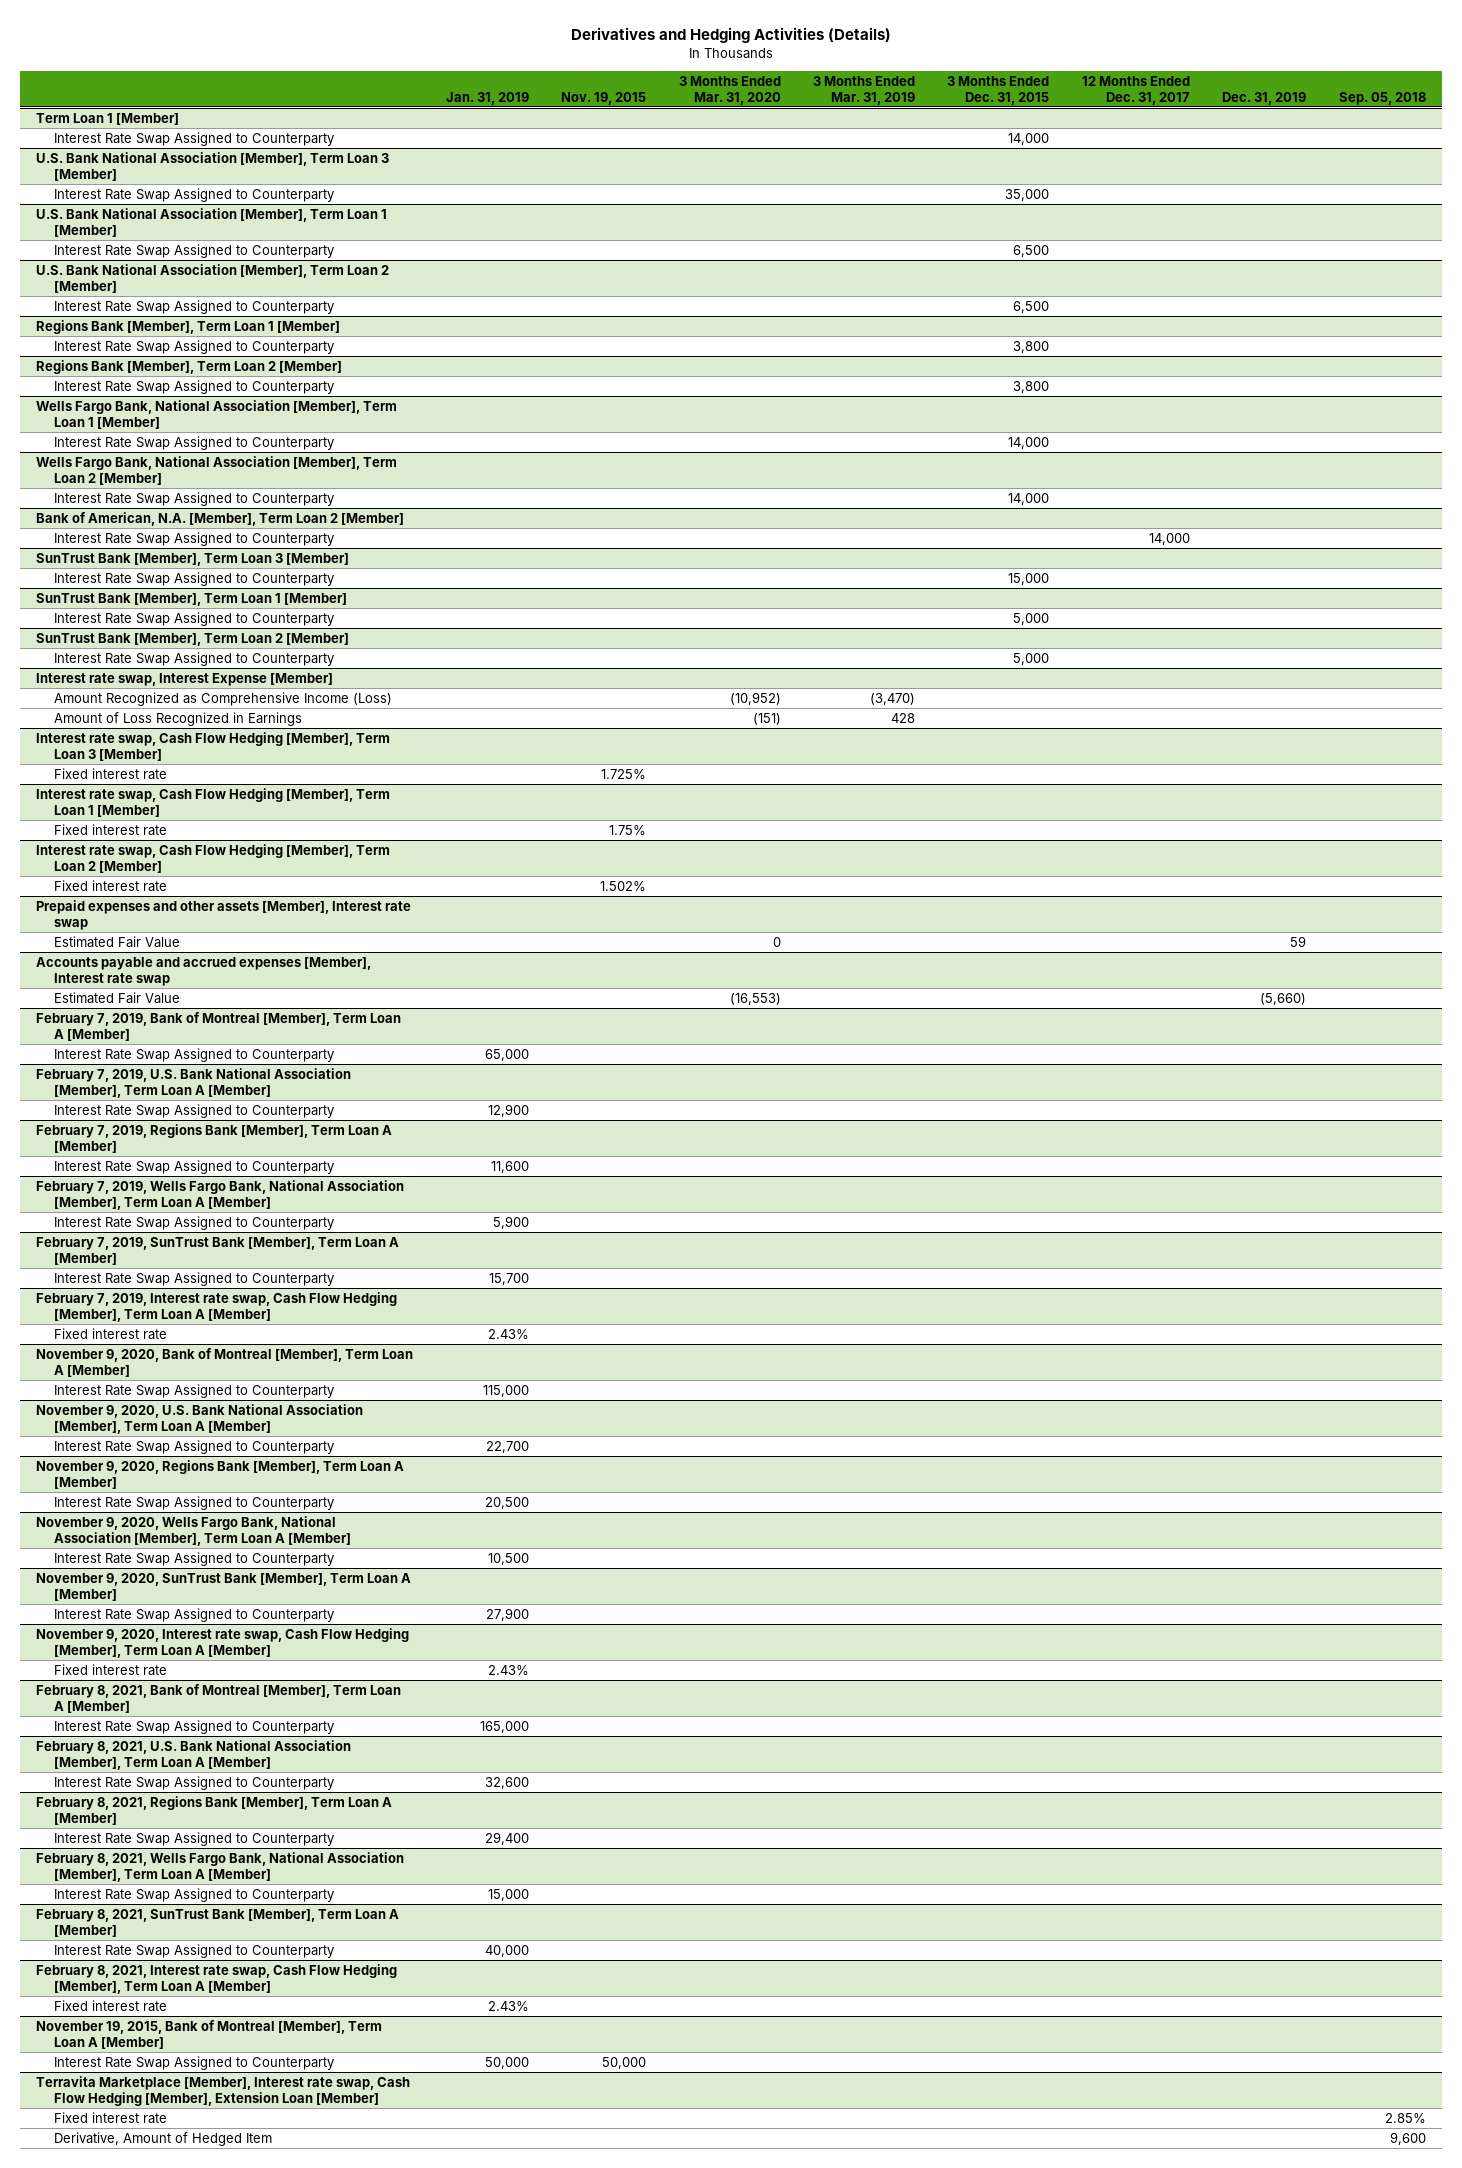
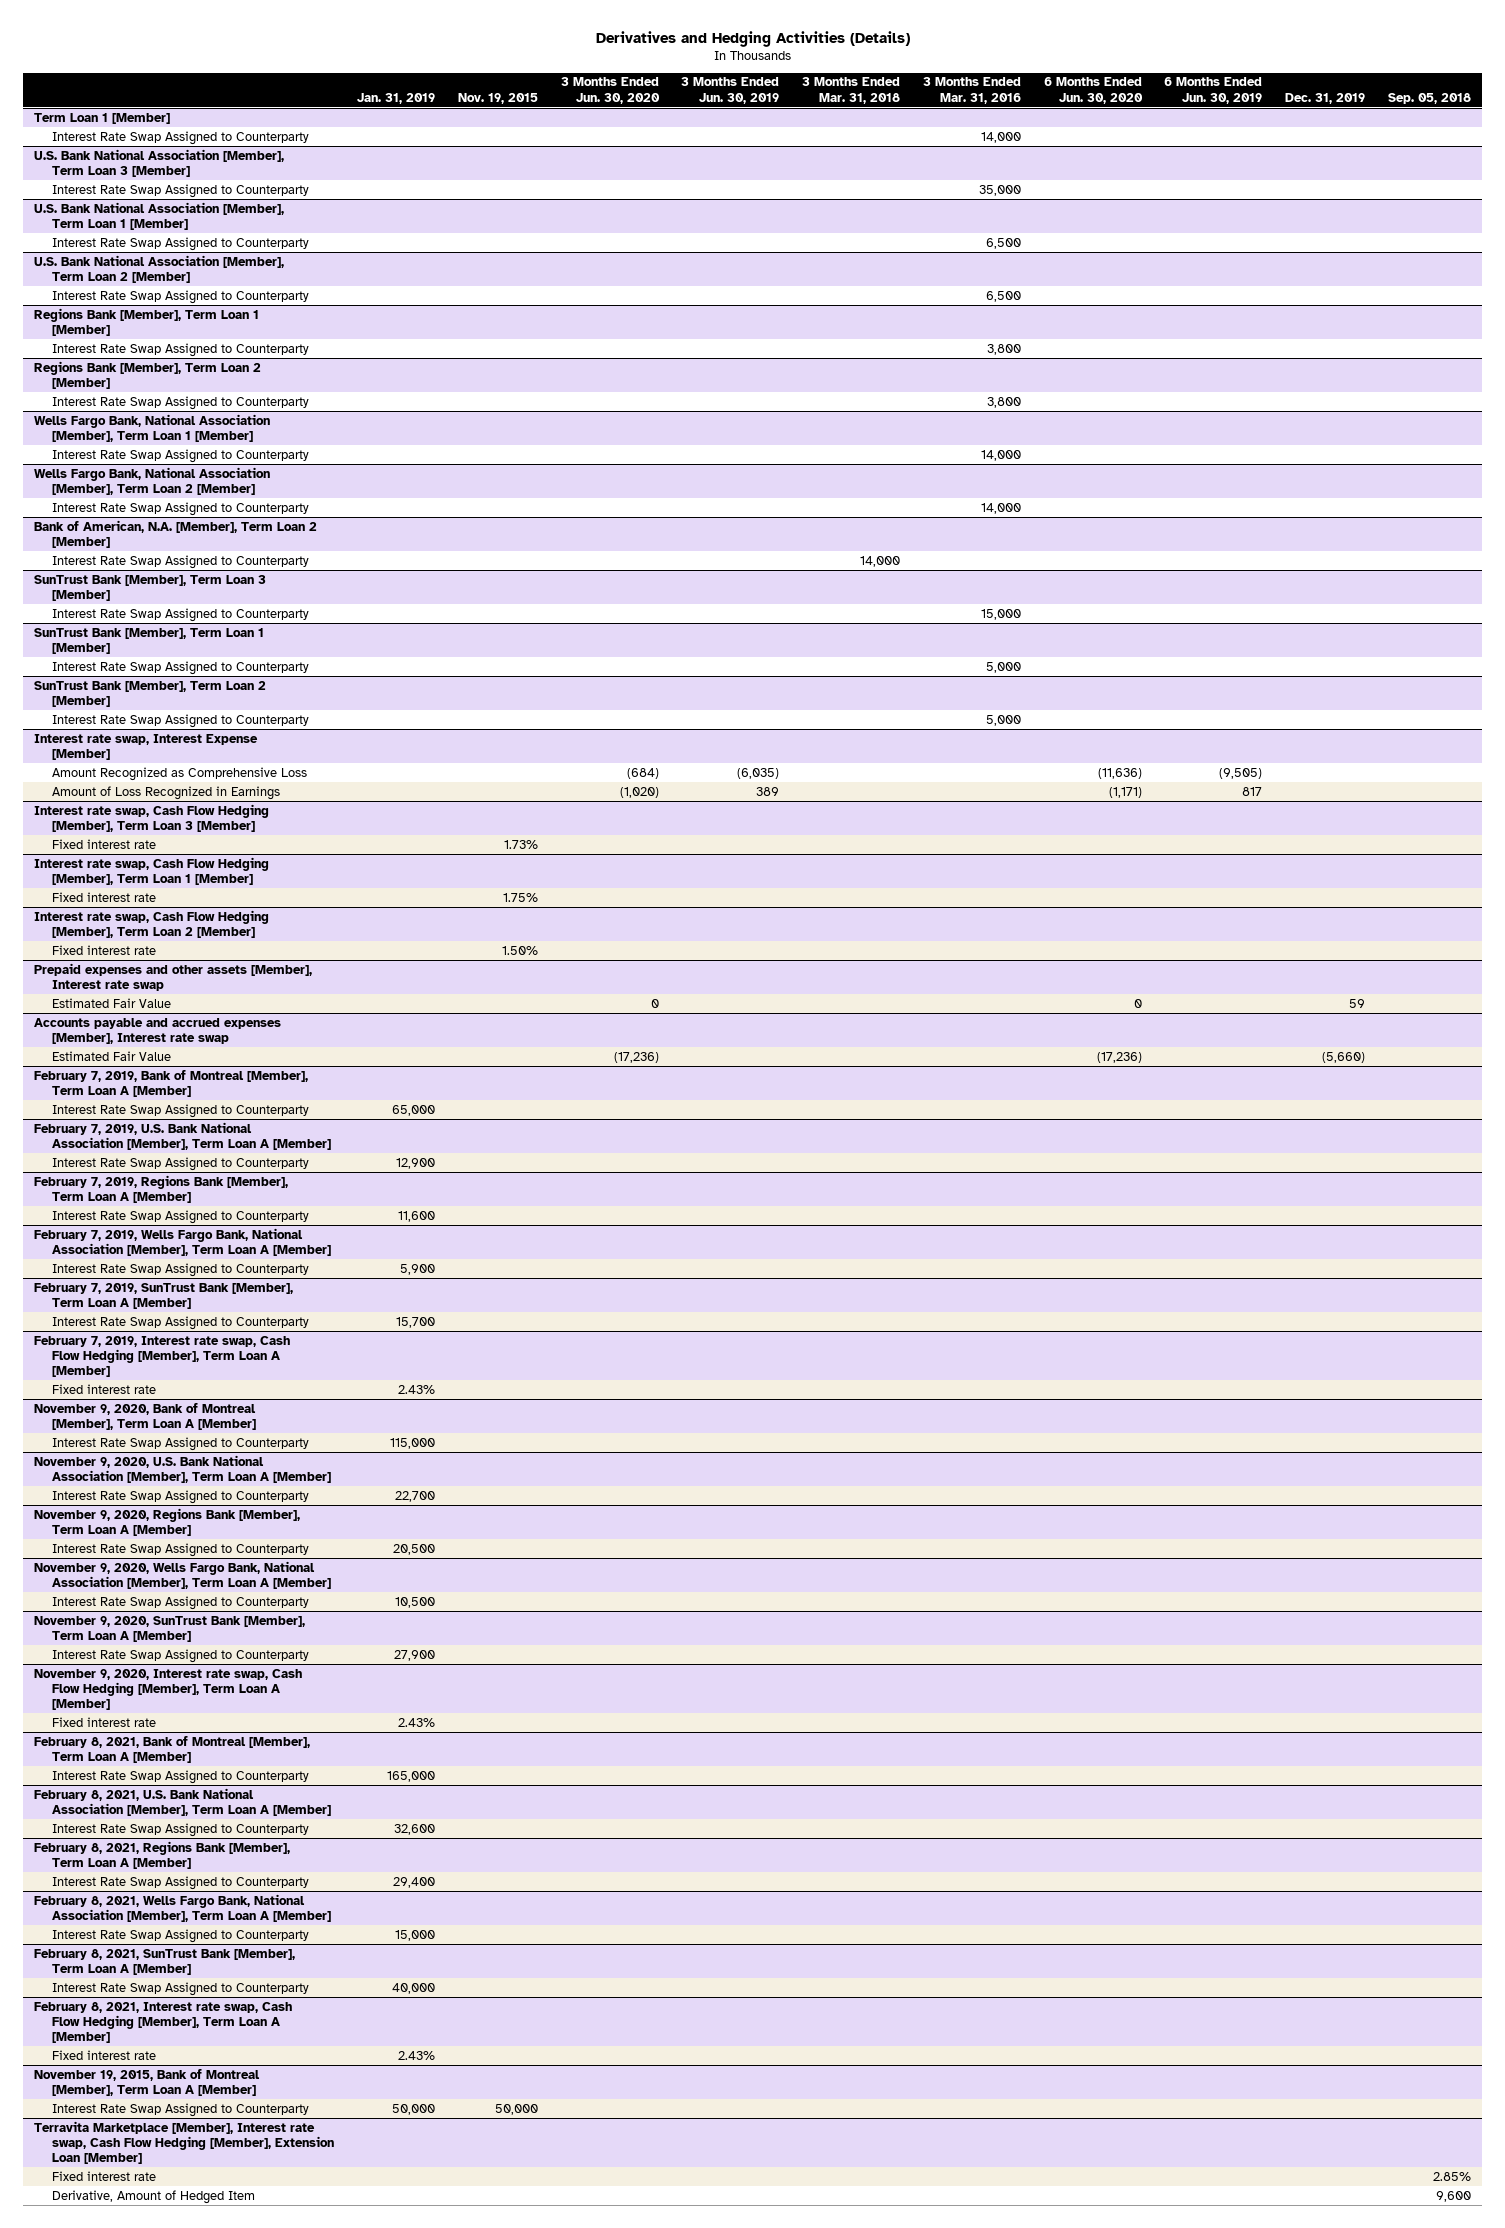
[678,75,781,105] 3 Months Ended Mar. 31, 2020 -> none
[813,75,916,105] 3 Months Ended Mar. 31, 2019 -> none
[947,75,1050,105] 3 Months Ended Dec. 31, 2015 -> none
[1081,75,1190,105] 12 Months Ended Dec. 31, 2017 -> none
none -> [560,77,660,104] 3 Months Ended Jun. 30, 2020
none -> [681,77,780,104] 3 Months Ended Jun. 30, 2019
none -> [802,77,901,104] 3 Months Ended Mar. 31, 2018
none -> [922,77,1021,104] 3 Months Ended Mar. 31, 2016
none -> [1043,77,1143,104] 6 Months Ended Jun. 30, 2020
none -> [1164,77,1263,104] 6 Months Ended Jun. 30, 2019
[54,691,393,706] Amount Recognized as Comprehensive Income (Loss) -> [52,766,308,781] Amount Recognized as Comprehensive Loss
[601,768,647,779] 1.725% -> [503,839,538,849] 1.73%
[600,880,647,891] 1.502% -> [501,945,538,955] 1.50%

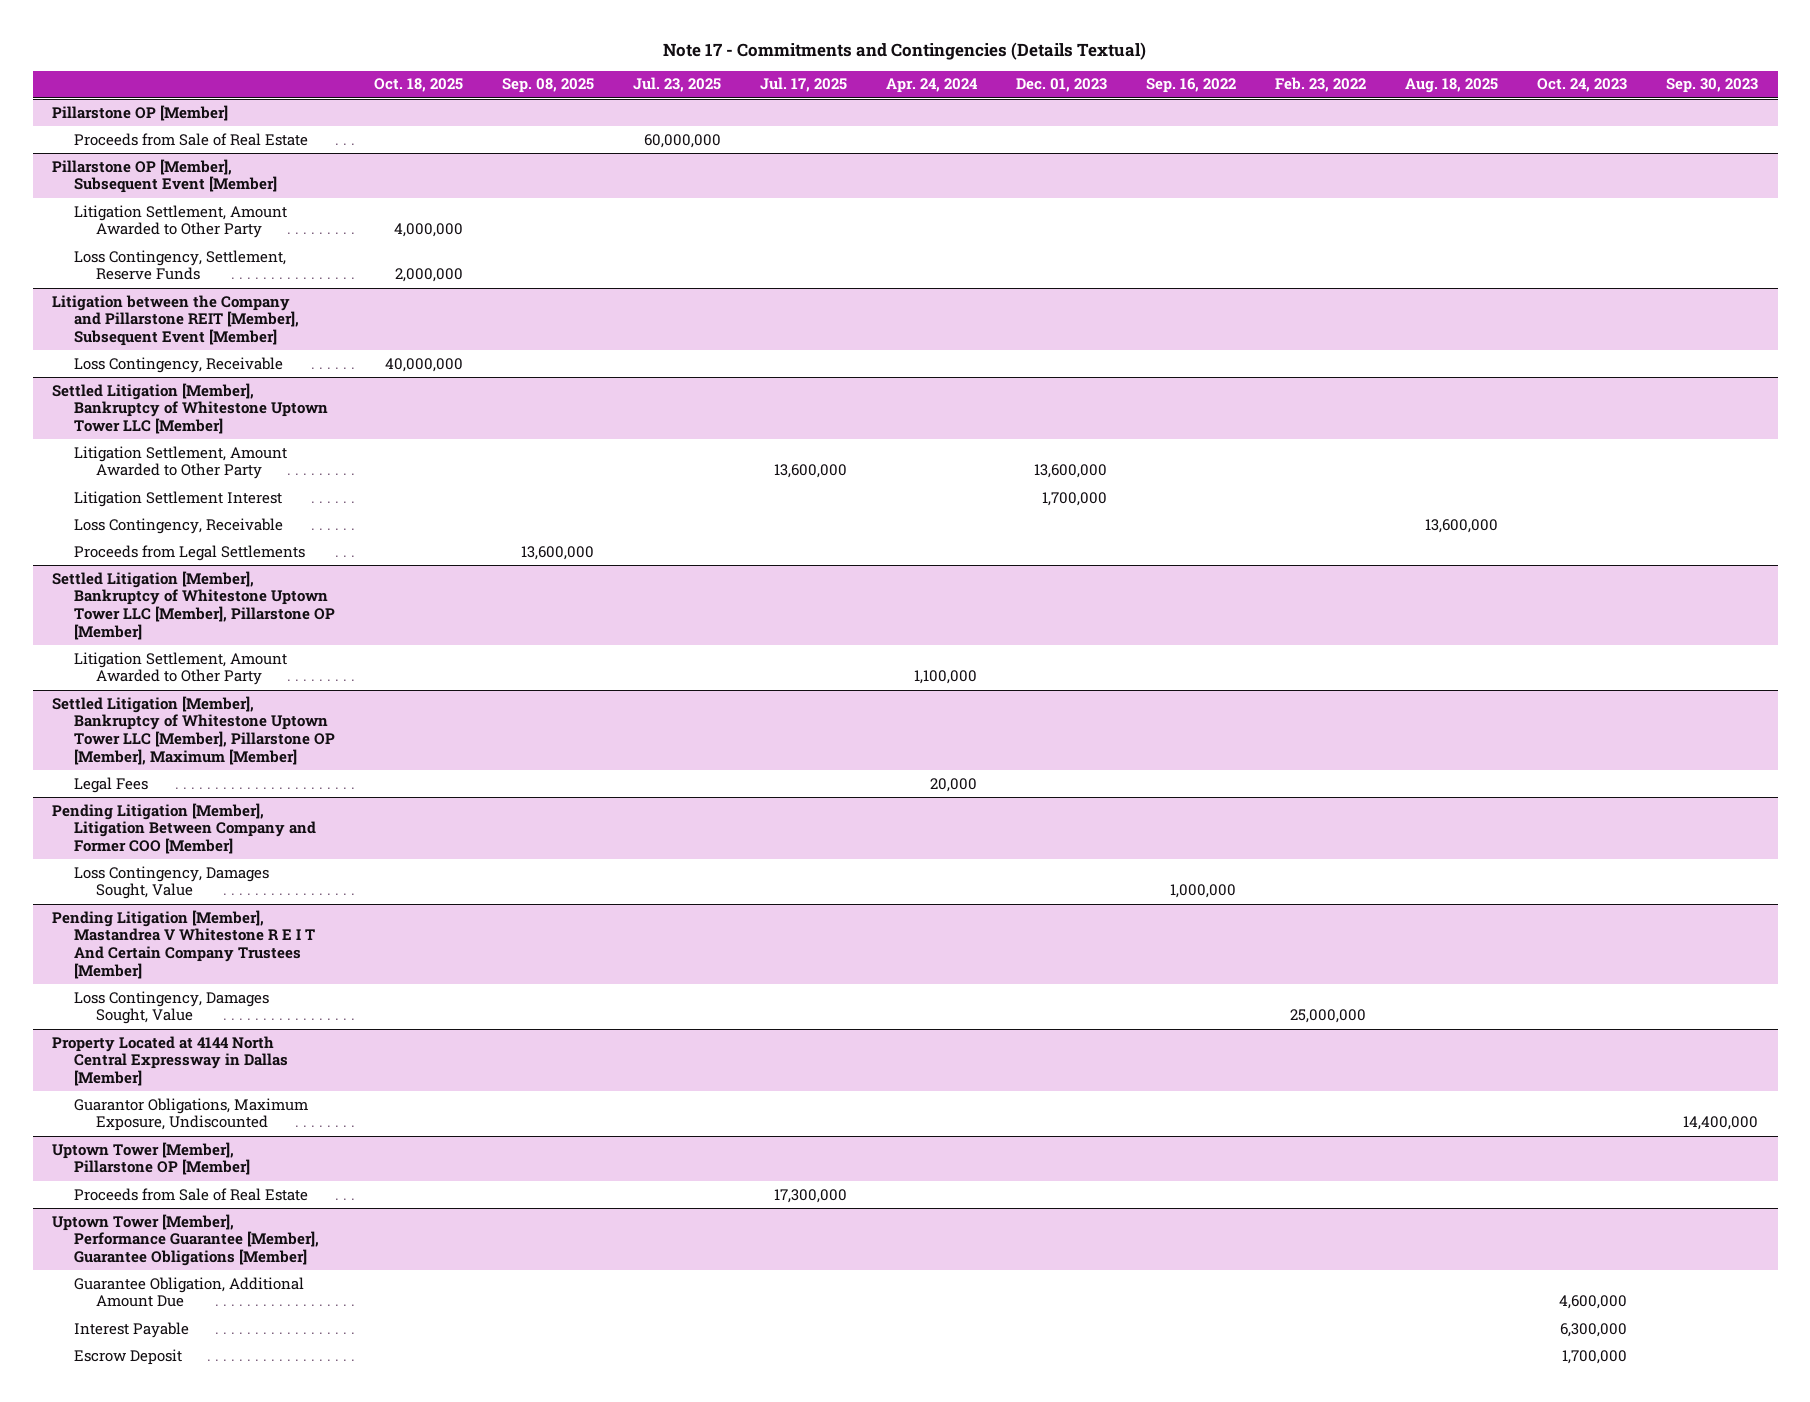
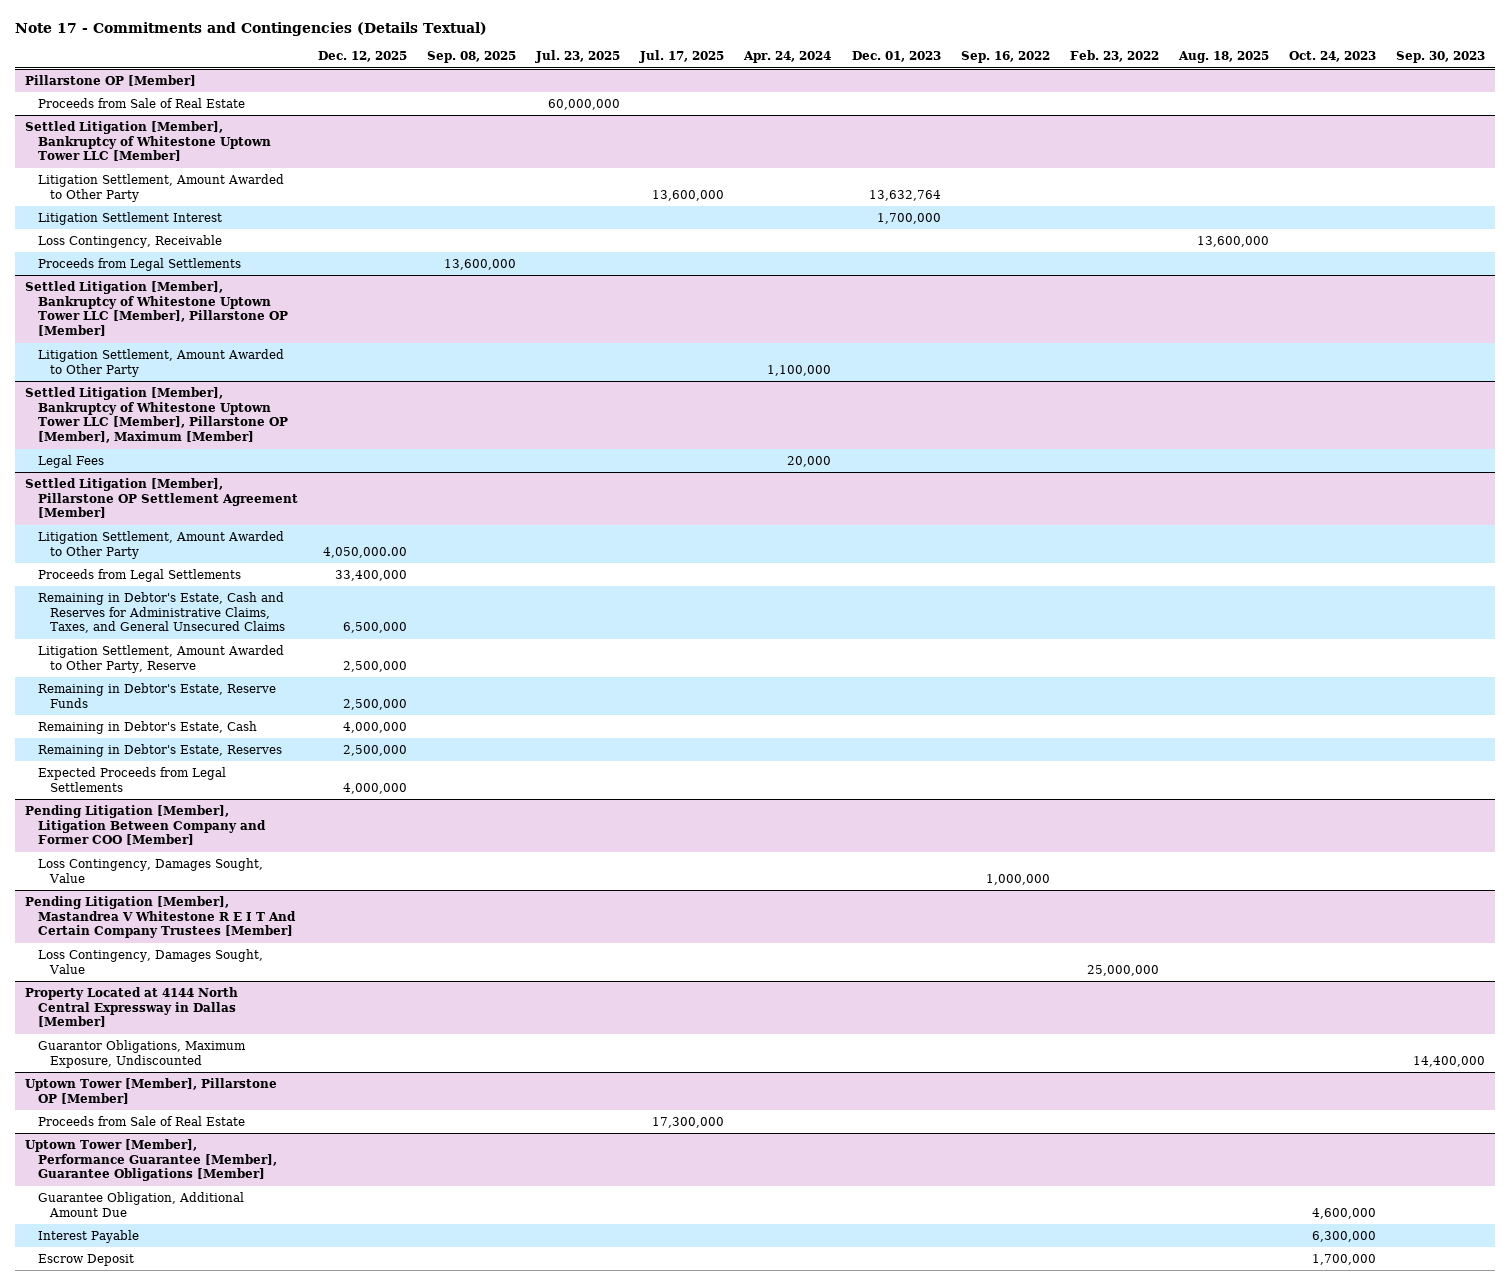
[374,78,464,93] Oct. 18, 2025 -> none
none -> [317,51,407,63] Dec. 12, 2025
[52,158,278,194] Pillarstone OP [Member], Subsequent Event [Member] -> none
[74,204,288,239] Litigation Settlement, Amount Awarded to Other Party -> none
[74,249,287,281] Loss Contingency, Settlement, Reserve Funds -> none
[52,294,300,347] Litigation between the Company and Pillarstone REIT [Member], Subsequent Event [Member] -> none
[74,356,284,373] Loss Contingency, Receivable -> none
[1034,464,1108,479] 13,600,000 -> [868,189,941,201] 13,632,764
none -> [25,477,298,519] Settled Litigation [Member], Pillarstone OP Settlement Agreement [Member]
none -> [37,530,284,559] Litigation Settlement, Amount Awarded to Other Party
none -> [37,568,241,582] Proceeds from Legal Settlements
none -> [37,591,285,634] Remaining in Debtor's Estate, Cash and Reserves for Administrative Claims, Taxes, and General Unsecured Claims
none -> [37,644,284,673] Litigation Settlement, Amount Awarded to Other Party, Reserve
none -> [37,682,276,708] Remaining in Debtor's Estate, Reserve Funds
none -> [37,720,257,734] Remaining in Debtor's Estate, Cash
none -> [37,743,282,757] Remaining in Debtor's Estate, Reserves
none -> [37,766,226,792] Expected Proceeds from Legal Settlements

